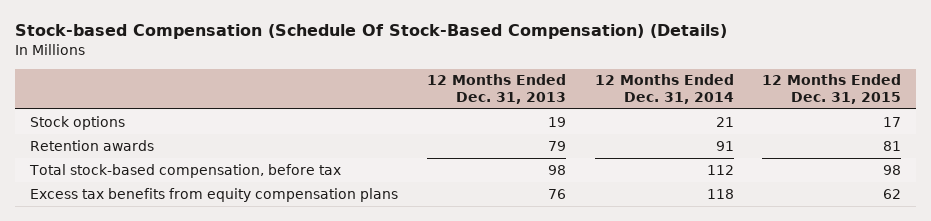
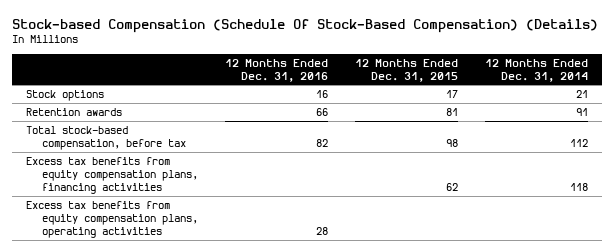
[426,74,566,104] 12 Months Ended Dec. 31, 2013 -> none
none -> [225,58,329,82] 12 Months Ended Dec. 31, 2016
[29,187,398,202] Excess tax benefits from equity compensation plans -> [25,156,198,194] Excess tax benefits from equity compensation plans, financing activities
none -> [25,200,198,238] Excess tax benefits from equity compensation plans, operating activities

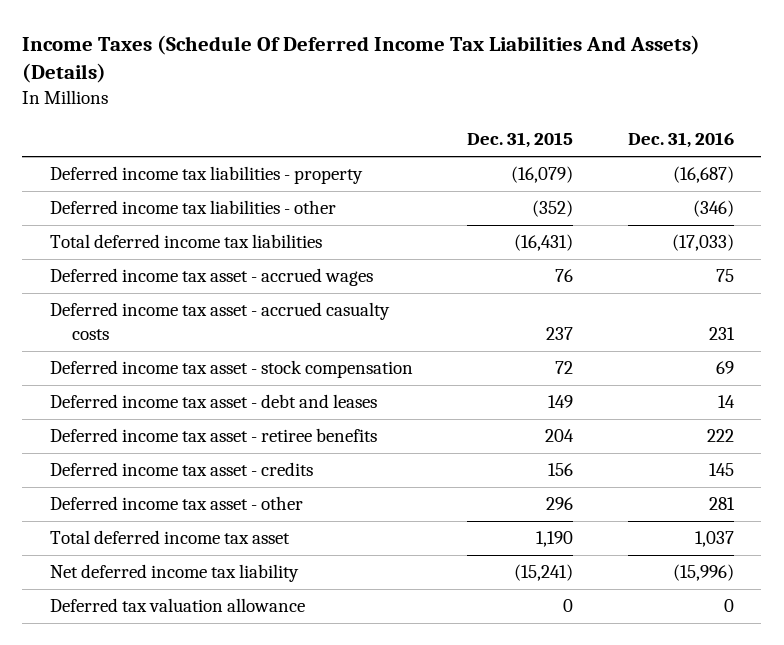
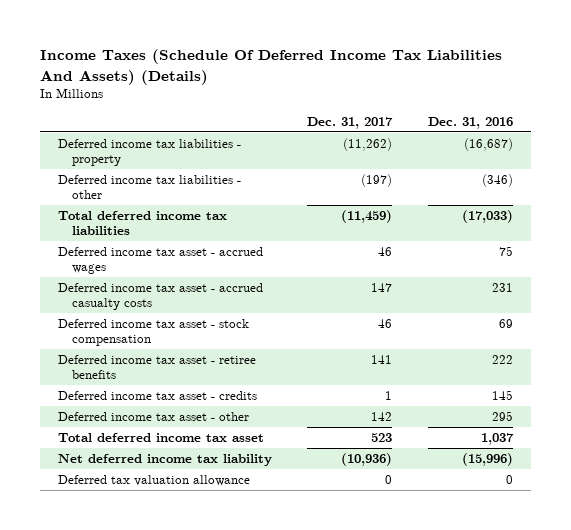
[467,132,574,149] Dec. 31, 2015 -> none
none -> [307,117,394,130] Dec. 31, 2017
[49,394,377,409] Deferred income tax asset - debt and leases -> none
[709,497,736,511] 281 -> [491,410,513,421] 295

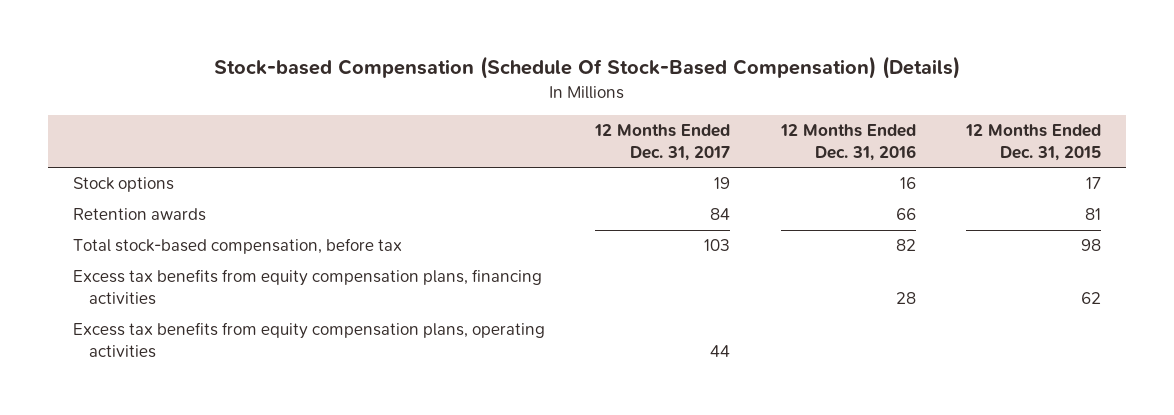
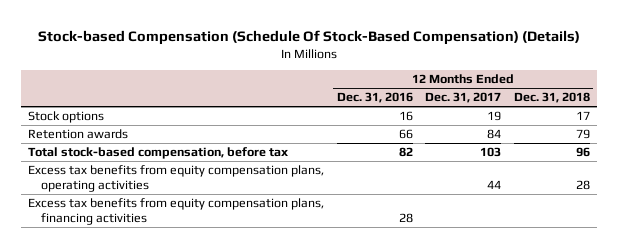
[965,124,1102,161] 12 Months Ended Dec. 31, 2015 -> none
none -> [514,92,591,104] Dec. 31, 2018
[72,269,542,305] Excess tax benefits from equity compensation plans, financing activities -> [27,198,324,225] Excess tax benefits from equity compensation plans, financing activities

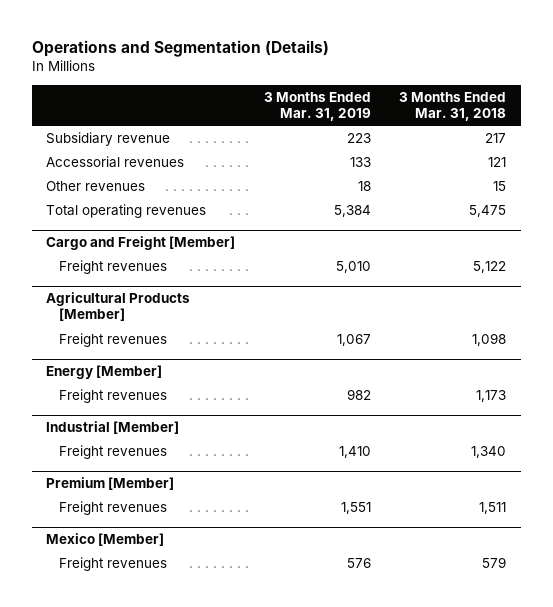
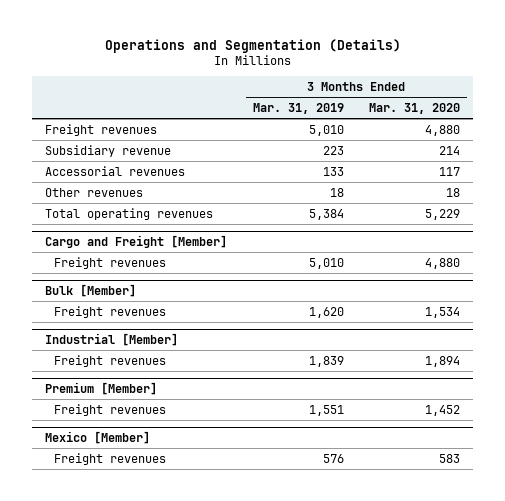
[399,91,507,121] 3 Months Ended Mar. 31, 2018 -> none
none -> [369,102,461,114] Mar. 31, 2020
none -> [44,123,157,136] Freight revenues
[46,292,191,322] Agricultural Products [Member] -> none
[46,365,163,380] Energy [Member] -> none
[59,389,168,404] Freight revenues -> none
none -> [44,283,136,297] Bulk [Member]
[336,334,371,347] 1,067 -> [308,306,344,318] 1,620
[338,446,371,459] 1,410 -> [308,355,344,367] 1,839

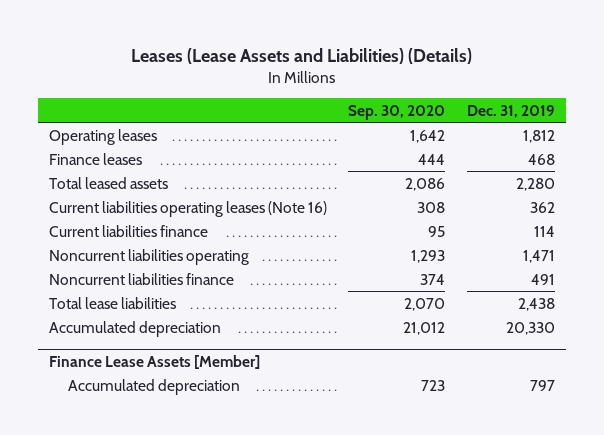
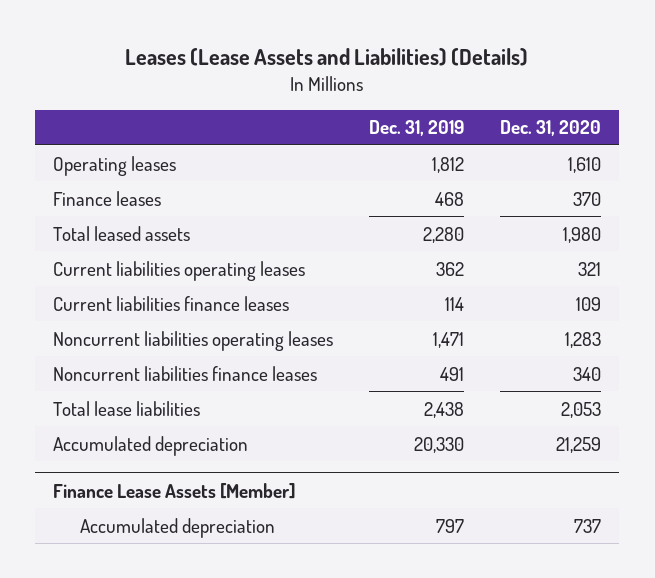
[348,104,446,120] Sep. 30, 2020 -> none
none -> [500,120,602,137] Dec. 31, 2020
[48,200,327,217] Current liabilities operating leases (Note 16) -> [53,260,306,281] Current liabilities operating leases
[48,224,208,237] Current liabilities finance -> [53,295,290,311] Current liabilities finance leases
[48,248,249,265] Noncurrent liabilities operating -> [53,330,334,351] Noncurrent liabilities operating leases
[48,272,234,285] Noncurrent liabilities finance -> [53,365,318,381] Noncurrent liabilities finance leases

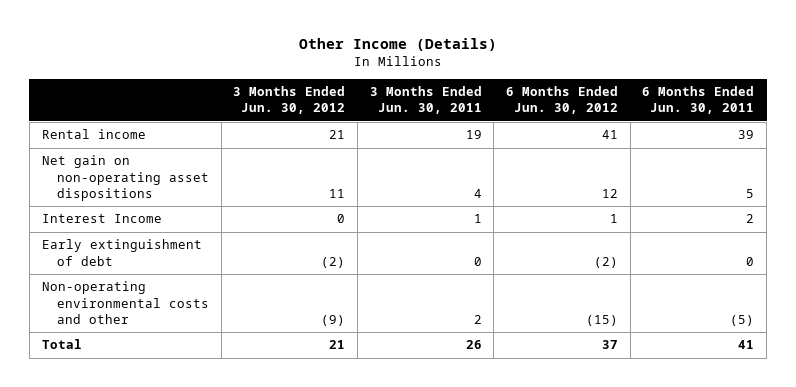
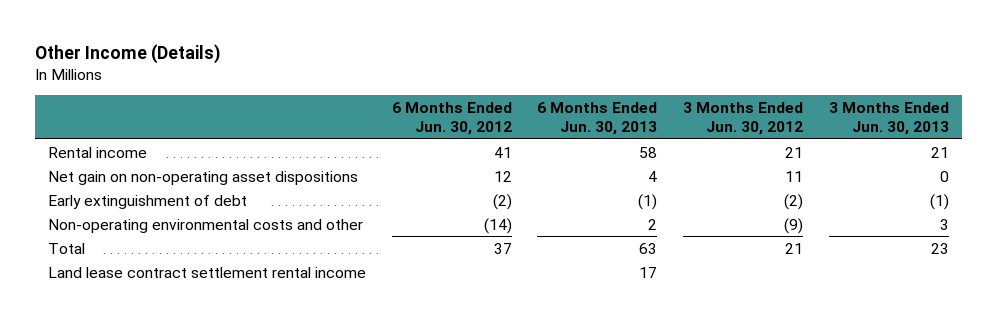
[369,86,482,115] 3 Months Ended Jun. 30, 2011 -> none
[642,86,755,115] 6 Months Ended Jun. 30, 2011 -> none
none -> [537,101,658,135] 6 Months Ended Jun. 30, 2013
none -> [828,101,949,135] 3 Months Ended Jun. 30, 2013
[41,214,162,224] Interest Income -> none
[586,314,619,326] (15) -> [483,217,512,234] (14)
none -> [47,266,366,278] Land lease contract settlement rental income

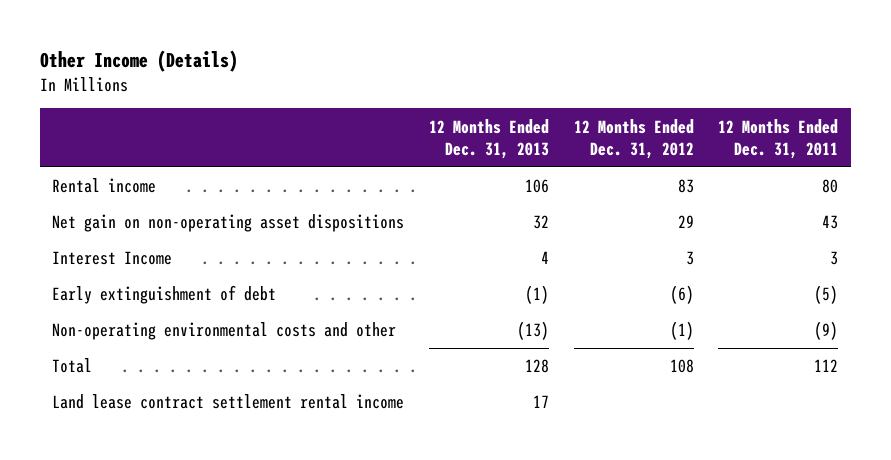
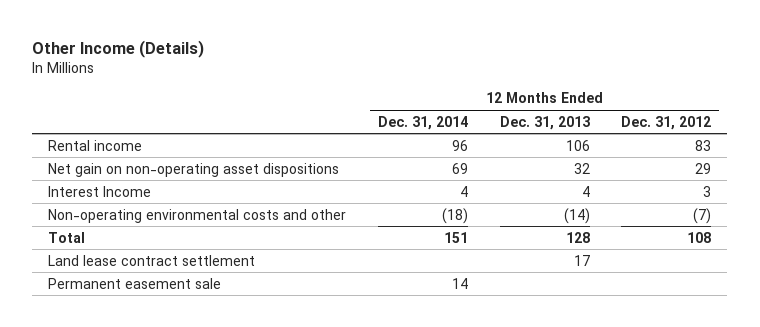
[718,118,839,159] 12 Months Ended Dec. 31, 2011 -> none
none -> [377,115,468,130] Dec. 31, 2014
[52,285,277,305] Early extinguishment of debt -> none
[516,321,549,341] (13) -> [563,207,590,224] (14)
[669,321,694,341] (1) -> [693,207,712,224] (7)
[52,394,405,410] Land lease contract settlement rental income -> [48,254,256,266] Land lease contract settlement
none -> [48,277,222,289] Permanent easement sale

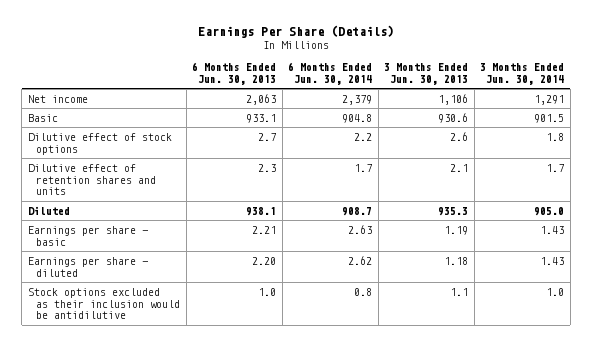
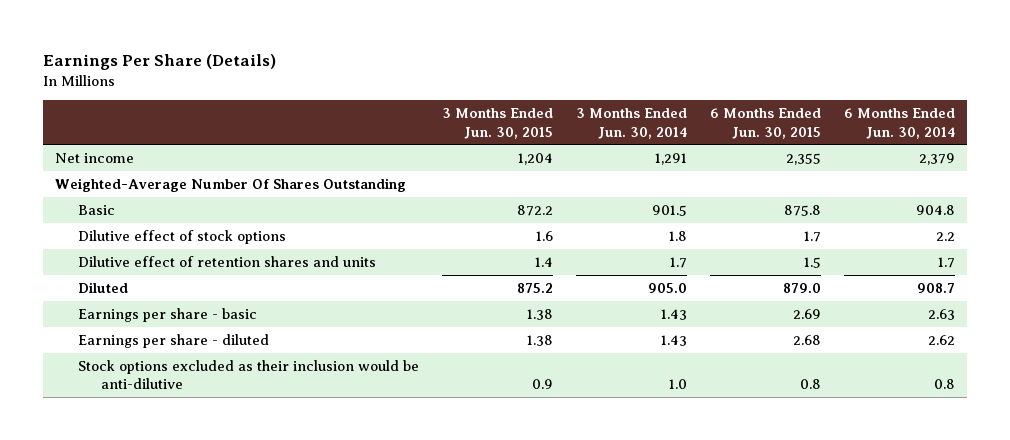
[192,62,277,86] 6 Months Ended Jun. 30, 2013 -> none
[384,63,469,86] 3 Months Ended Jun. 30, 2013 -> none
none -> [441,107,553,139] 3 Months Ended Jun. 30, 2015
none -> [710,107,822,139] 6 Months Ended Jun. 30, 2015
none -> [54,177,406,192] Weighted-Average Number Of Shares Outstanding
[27,287,181,320] Stock options excluded as their inclusion would be antidilutive -> [77,359,419,390] Stock options excluded as their inclusion would be anti-dilutive

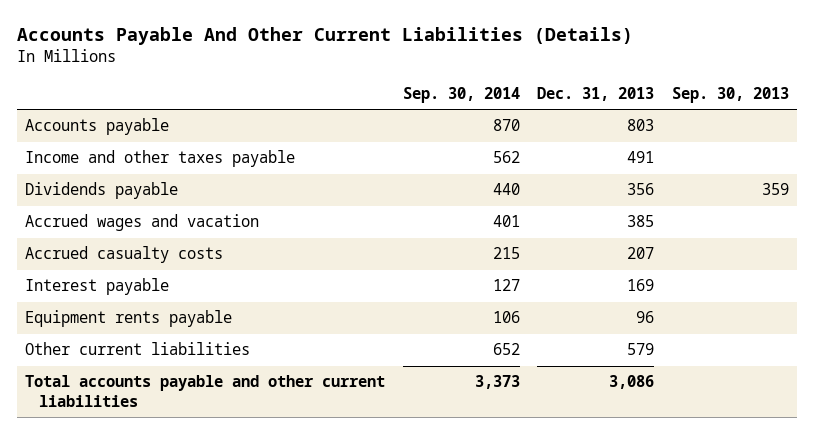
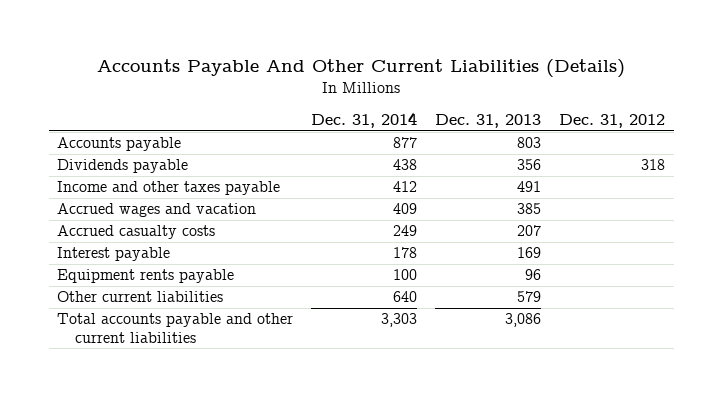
[402,87,520,104] Sep. 30, 2014 -> none
[671,87,789,104] Sep. 30, 2013 -> none
none -> [311,111,418,128] Dec. 31, 2014
none -> [558,113,665,128] Dec. 31, 2012
[25,150,296,168] Income and other taxes payable -> [57,181,281,196] Income and other taxes payable

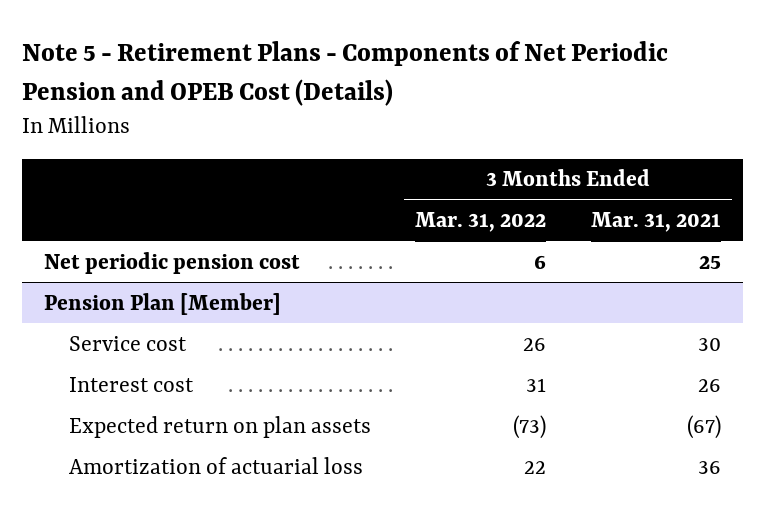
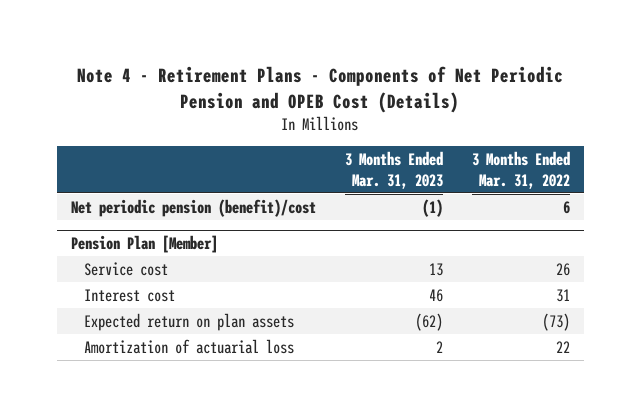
[21,40,668,106] Note 5 - Retirement Plans - Components of Net Periodic Pension and OPEB Cost (Details) -> [77,66,564,113] Note 4 - Retirement Plans - Components of Net Periodic Pension and OPEB Cost (Details)
[590,212,721,233] Mar. 31, 2021 -> none
none -> [344,150,443,189] 3 Months Ended Mar. 31, 2023
[43,251,300,274] Net periodic pension cost -> [70,198,316,217] Net periodic pension (benefit)/cost

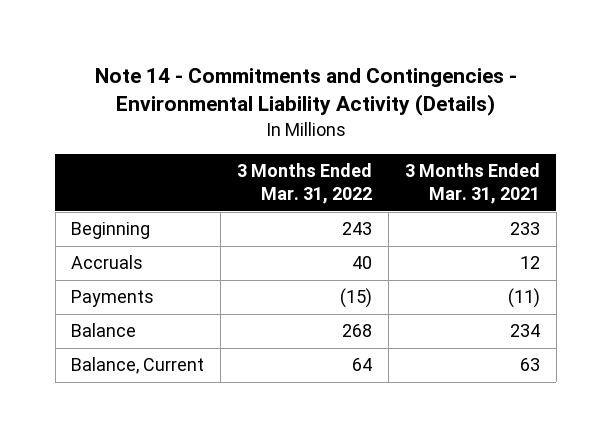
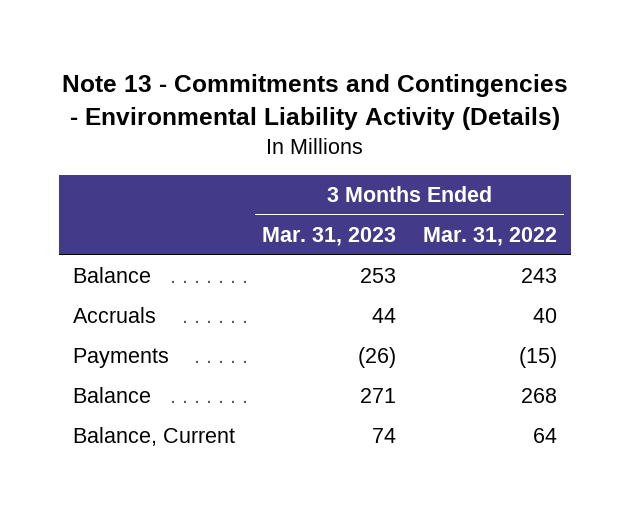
[94,68,517,117] Note 14 - Commitments and Contingencies - Environmental Liability Activity (Details) -> [61,74,568,131] Note 13 - Commitments and Contingencies - Environmental Liability Activity (Details)
[405,163,541,205] 3 Months Ended Mar. 31, 2021 -> none
none -> [261,227,396,247] Mar. 31, 2023
[71,222,151,240] Beginning -> [72,267,151,284] Balance

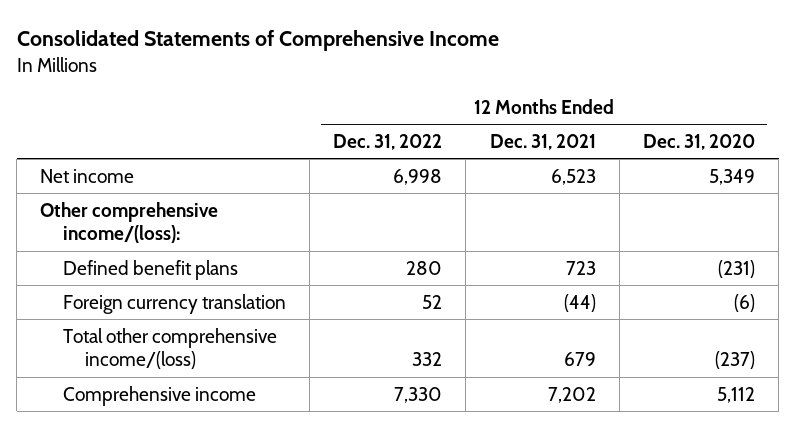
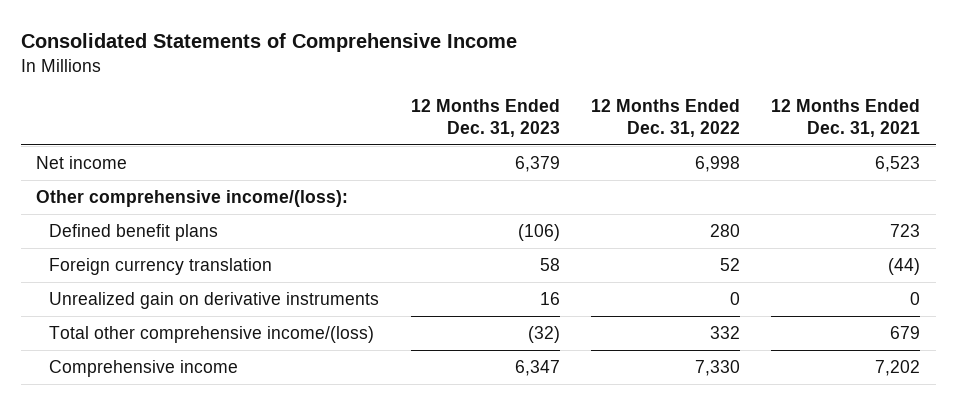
[642,133,755,150] Dec. 31, 2020 -> none
none -> [410,99,560,138] 12 Months Ended Dec. 31, 2023
none -> [49,291,380,309] Unrealized gain on derivative instruments

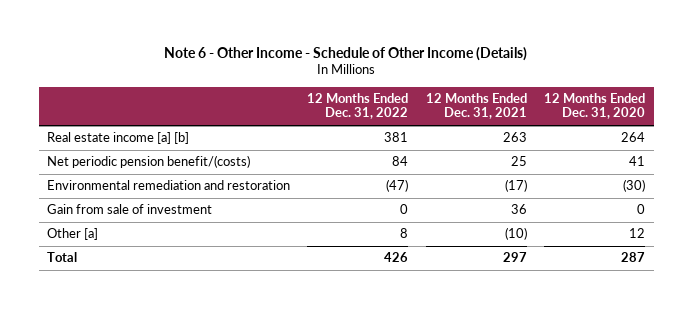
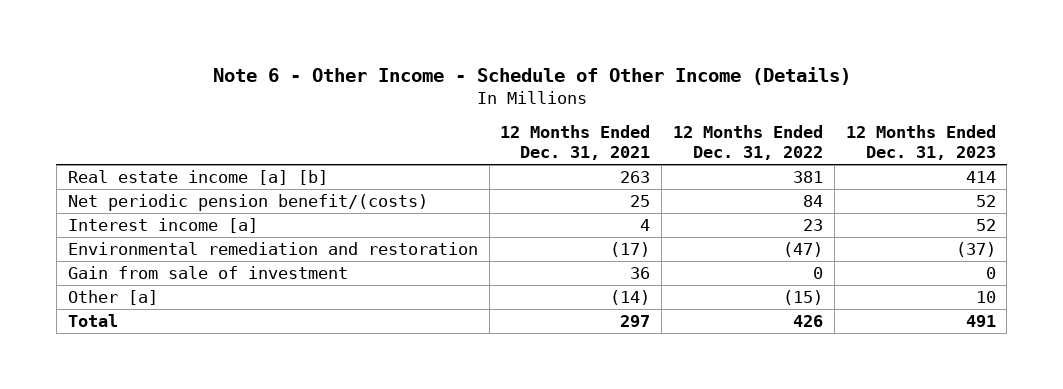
[543,93,645,120] 12 Months Ended Dec. 31, 2020 -> none
none -> [845,125,996,160] 12 Months Ended Dec. 31, 2023
none -> [67,218,258,234] Interest income [a]
[400,228,409,239] 8 -> [782,290,823,306] (15)
[504,227,527,241] (10) -> [610,290,651,306] (14)

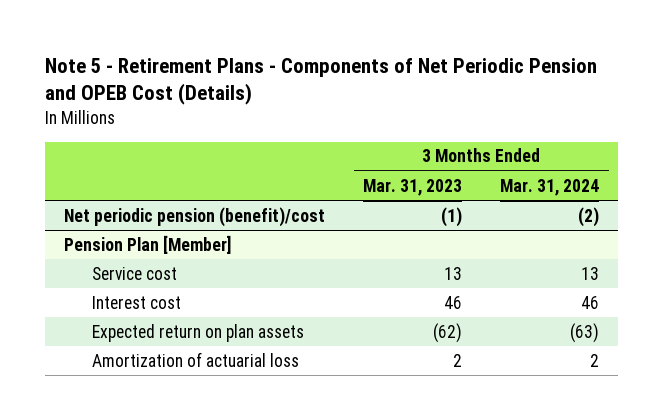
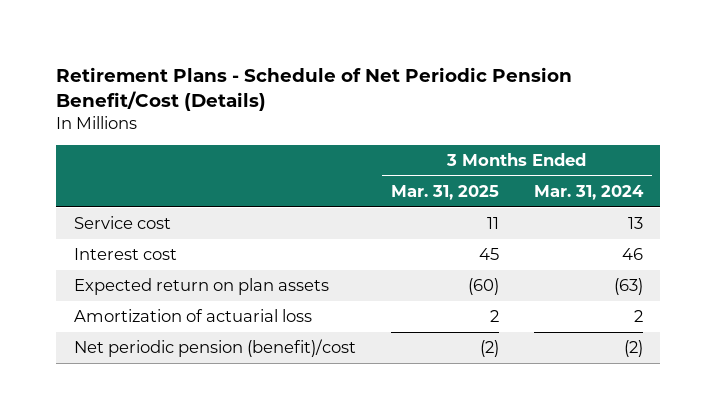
[45,57,598,106] Note 5 - Retirement Plans - Components of Net Periodic Pension and OPEB Cost (Details) -> [56,66,573,111] Retirement Plans - Schedule of Net Periodic Pension Benefit/Cost (Details)
[363,178,463,196] Mar. 31, 2023 -> none
none -> [390,185,499,201] Mar. 31, 2025
[64,234,232,254] Pension Plan [Member] -> none
[64,206,326,227] Net periodic pension (benefit)/cost -> [73,339,356,358] Net periodic pension (benefit)/cost

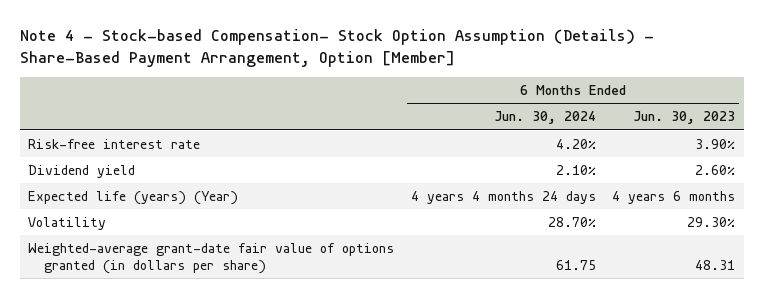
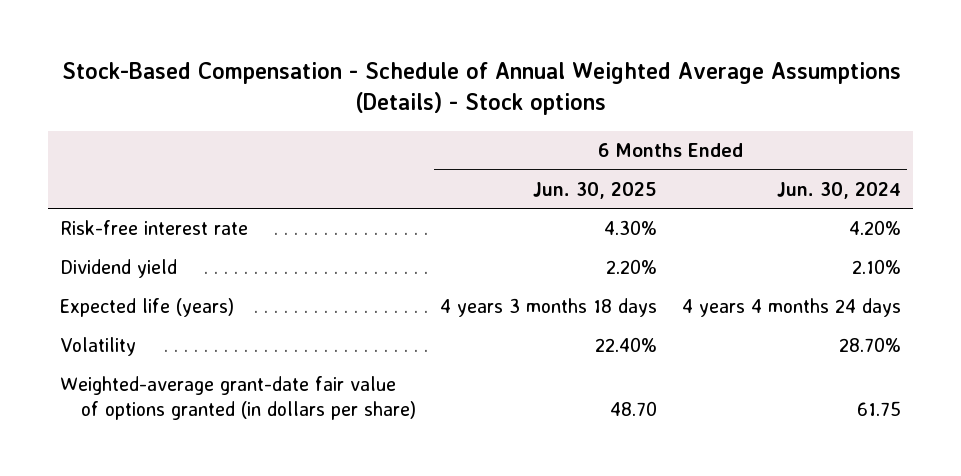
[19,29,654,68] Note 4 - Stock-based Compensation- Stock Option Assumption (Details) - Share-Based Payment Arrangement, Option [Member] -> [61,62,901,116] Stock-Based Compensation - Schedule of Annual Weighted Average Assumptions (Details) - Stock options
[633,111,736,125] Jun. 30, 2023 -> none
none -> [533,181,658,199] Jun. 30, 2025
[28,190,239,205] Expected life (years) (Year) -> [60,298,235,318] Expected life (years)

